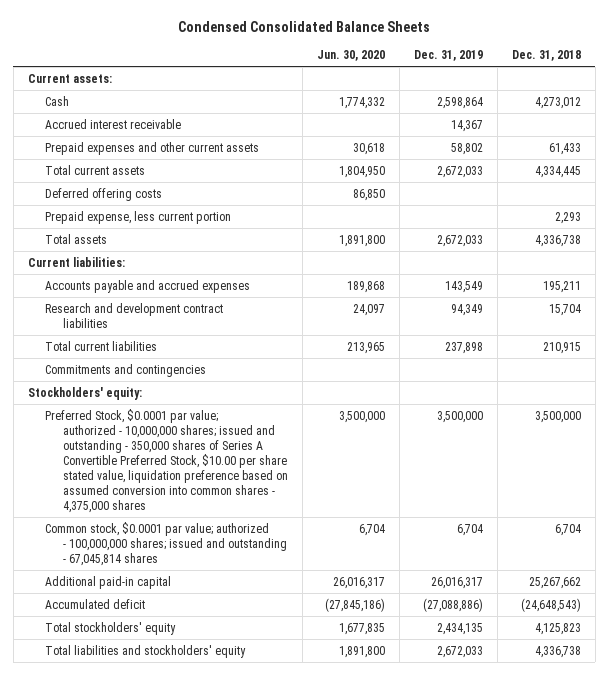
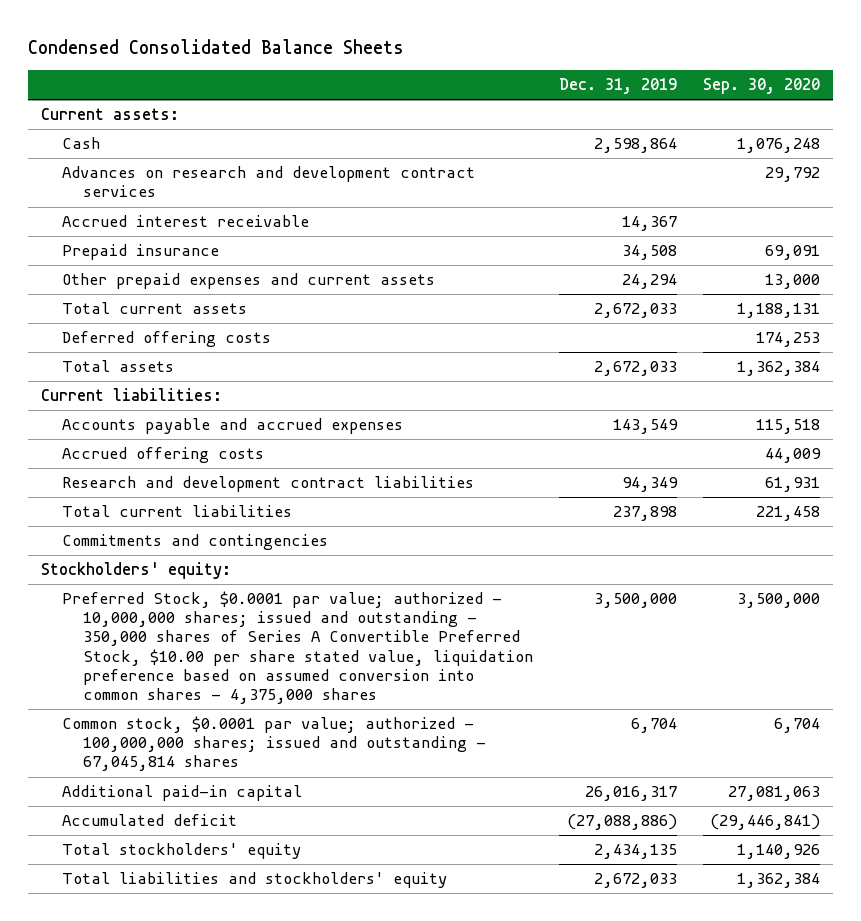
[316,50,385,62] Jun. 30, 2020 -> none
[511,50,581,62] Dec. 31, 2018 -> none
none -> [702,78,820,95] Sep. 30, 2020
none -> [61,166,475,198] Advances on research and development contract services
none -> [61,244,219,261] Prepaid insurance
[45,141,260,155] Prepaid expenses and other current assets -> [61,273,435,290] Other prepaid expenses and current assets
[450,142,483,155] 58,802 -> [621,274,677,290] 24,294
[45,210,232,224] Prepaid expense, less current portion -> none
none -> [61,447,264,464] Accrued offering costs

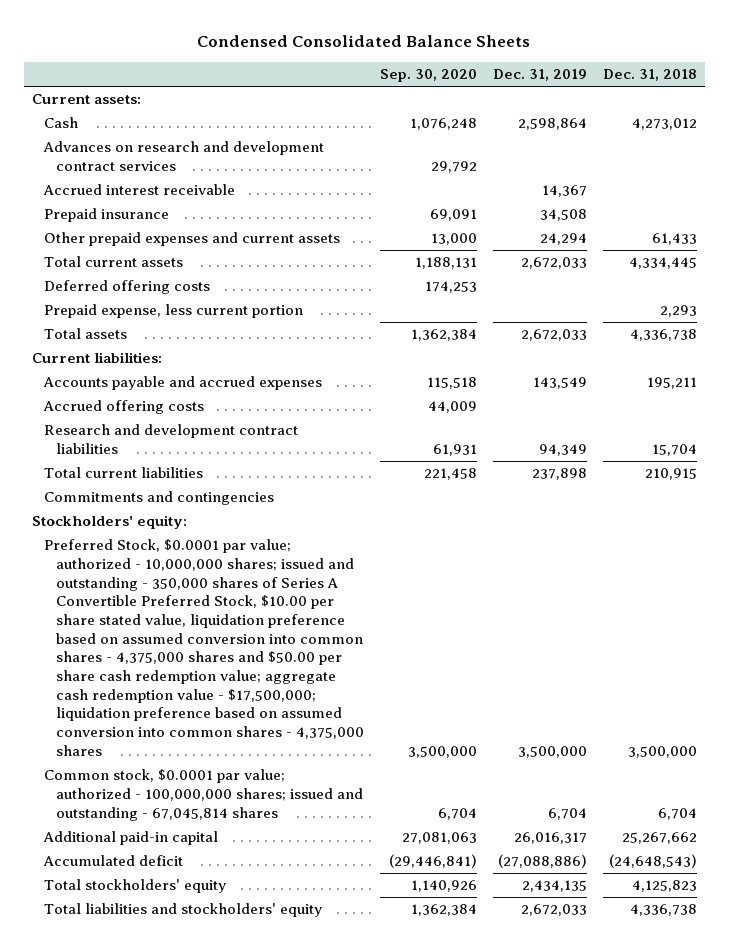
none -> [602,69,697,82] Dec. 31, 2018
none -> [43,304,303,319] Prepaid expense, less current portion
[61,591,533,704] Preferred Stock, $0.0001 par value; authorized - 10,000,000 shares; issued and outstanding - 350,000 shares of Series A Convertible Preferred Stock, $10.00 per share stated value, liquidation preference based on assumed conversion into common shares - 4,375,000 shares -> [43,539,365,756] Preferred Stock, $0.0001 par value; authorized - 10,000,000 shares; issued and outstanding - 350,000 shares of Series A Convertible Preferred Stock, $10.00 per share stated value, liquidation preference based on assumed conversion into common shares - 4,375,000 shares and $50.00 per share cash redemption value; aggregate cash redemption value - $17,500,000; liquidation preference based on assumed conversion into common shares - 4,375,000 shares

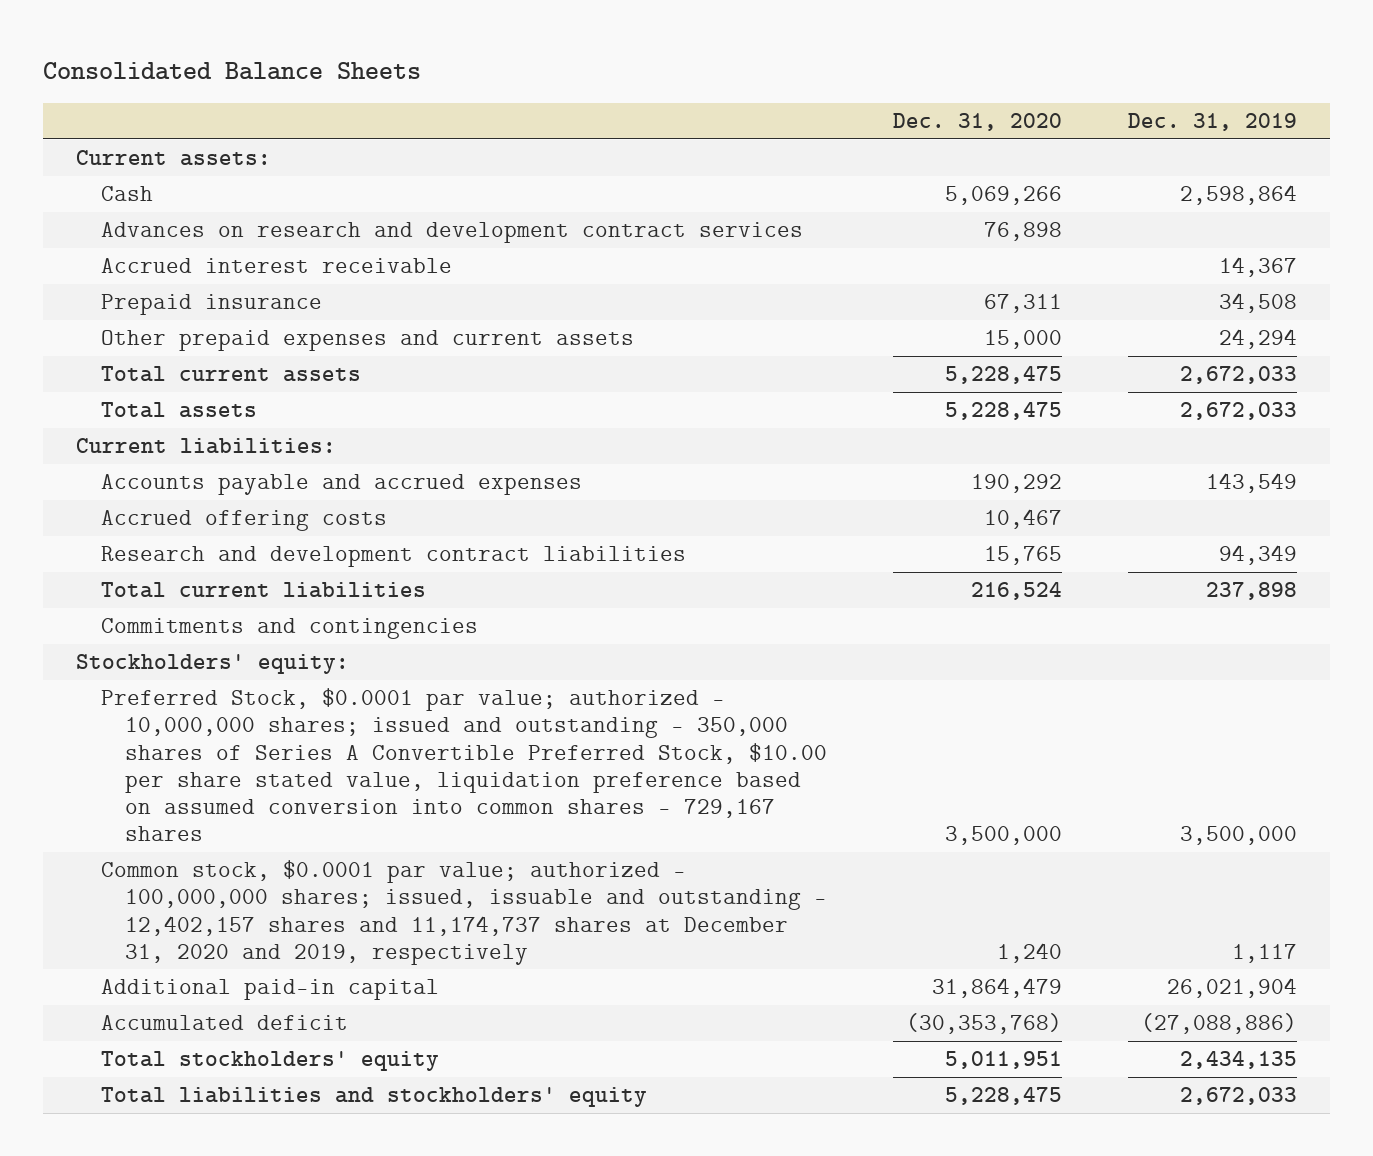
[197,35,531,48] Condensed Consolidated Balance Sheets -> [42,62,421,81] Consolidated Balance Sheets
[379,69,477,83] Sep. 30, 2020 -> none
[602,69,697,82] Dec. 31, 2018 -> none
none -> [893,113,1063,132] Dec. 31, 2020
[43,280,210,295] Deferred offering costs -> none
[43,304,303,319] Prepaid expense, less current portion -> none
[43,539,365,756] Preferred Stock, $0.0001 par value; authorized - 10,000,000 shares; issued and outstanding - 350,000 shares of Series A Convertible Preferred Stock, $10.00 per share stated value, liquidation preference based on assumed conversion into common shares - 4,375,000 shares and $50.00 per share cash redemption value; aggregate cash redemption value - $17,500,000; liquidation preference based on assumed conversion into common shares - 4,375,000 shares -> [100,687,828,842] Preferred Stock, $0.0001 par value; authorized - 10,000,000 shares; issued and outstanding - 350,000 shares of Series A Convertible Preferred Stock, $10.00 per share stated value, liquidation preference based on assumed conversion into common shares - 729,167 shares
[43,769,364,821] Common stock, $0.0001 par value; authorized - 100,000,000 shares; issued and outstanding - 67,045,814 shares -> [100,859,828,965] Common stock, $0.0001 par value; authorized - 100,000,000 shares; issued, issuable and outstanding - 12,402,157 shares and 11,174,737 shares at December 31, 2020 and 2019, respectively
[547,807,587,820] 6,704 -> [1232,943,1298,963] 1,117
[513,832,587,845] 26,016,317 -> [1167,977,1298,998] 26,021,904

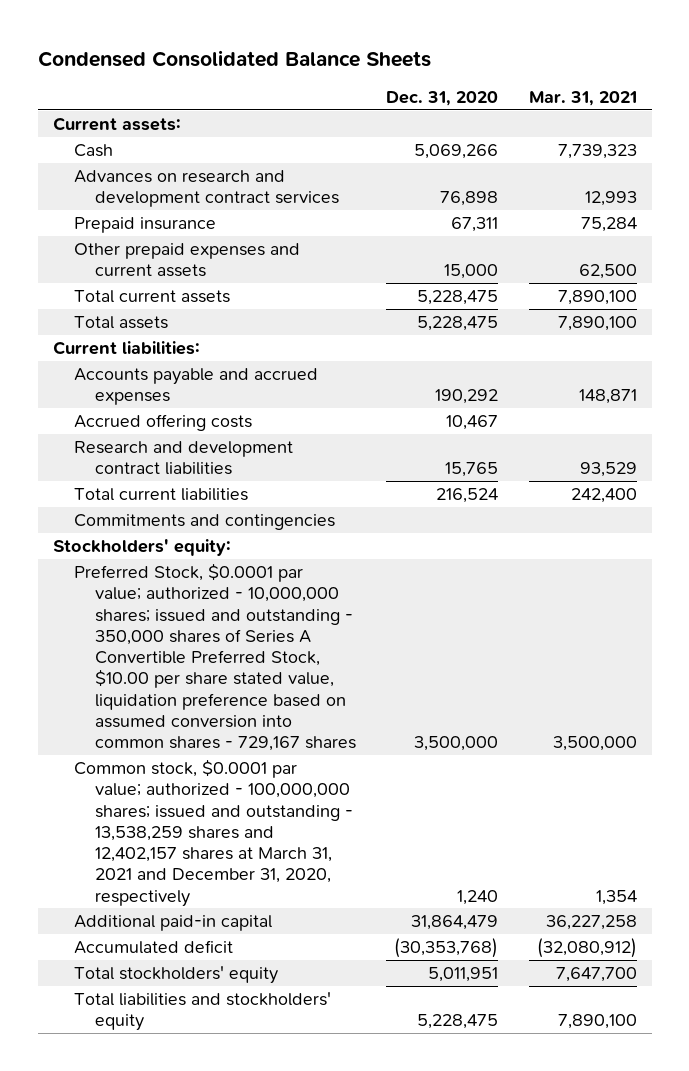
[42,62,421,81] Consolidated Balance Sheets -> [37,49,431,67] Condensed Consolidated Balance Sheets
[1128,113,1298,132] Dec. 31, 2019 -> none
none -> [528,90,637,106] Mar. 31, 2021
[100,257,452,273] Accrued interest receivable -> none
[100,859,828,965] Common stock, $0.0001 par value; authorized - 100,000,000 shares; issued, issuable and outstanding - 12,402,157 shares and 11,174,737 shares at December 31, 2020 and 2019, respectively -> [73,759,353,907] Common stock, $0.0001 par value; authorized - 100,000,000 shares; issued and outstanding - 13,538,259 shares and 12,402,157 shares at March 31, 2021 and December 31, 2020, respectively

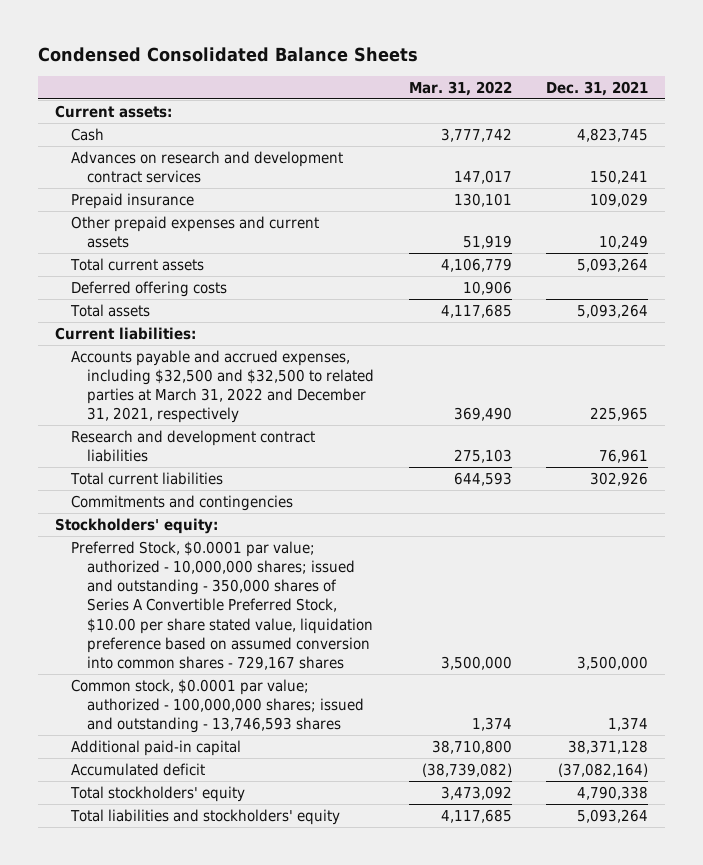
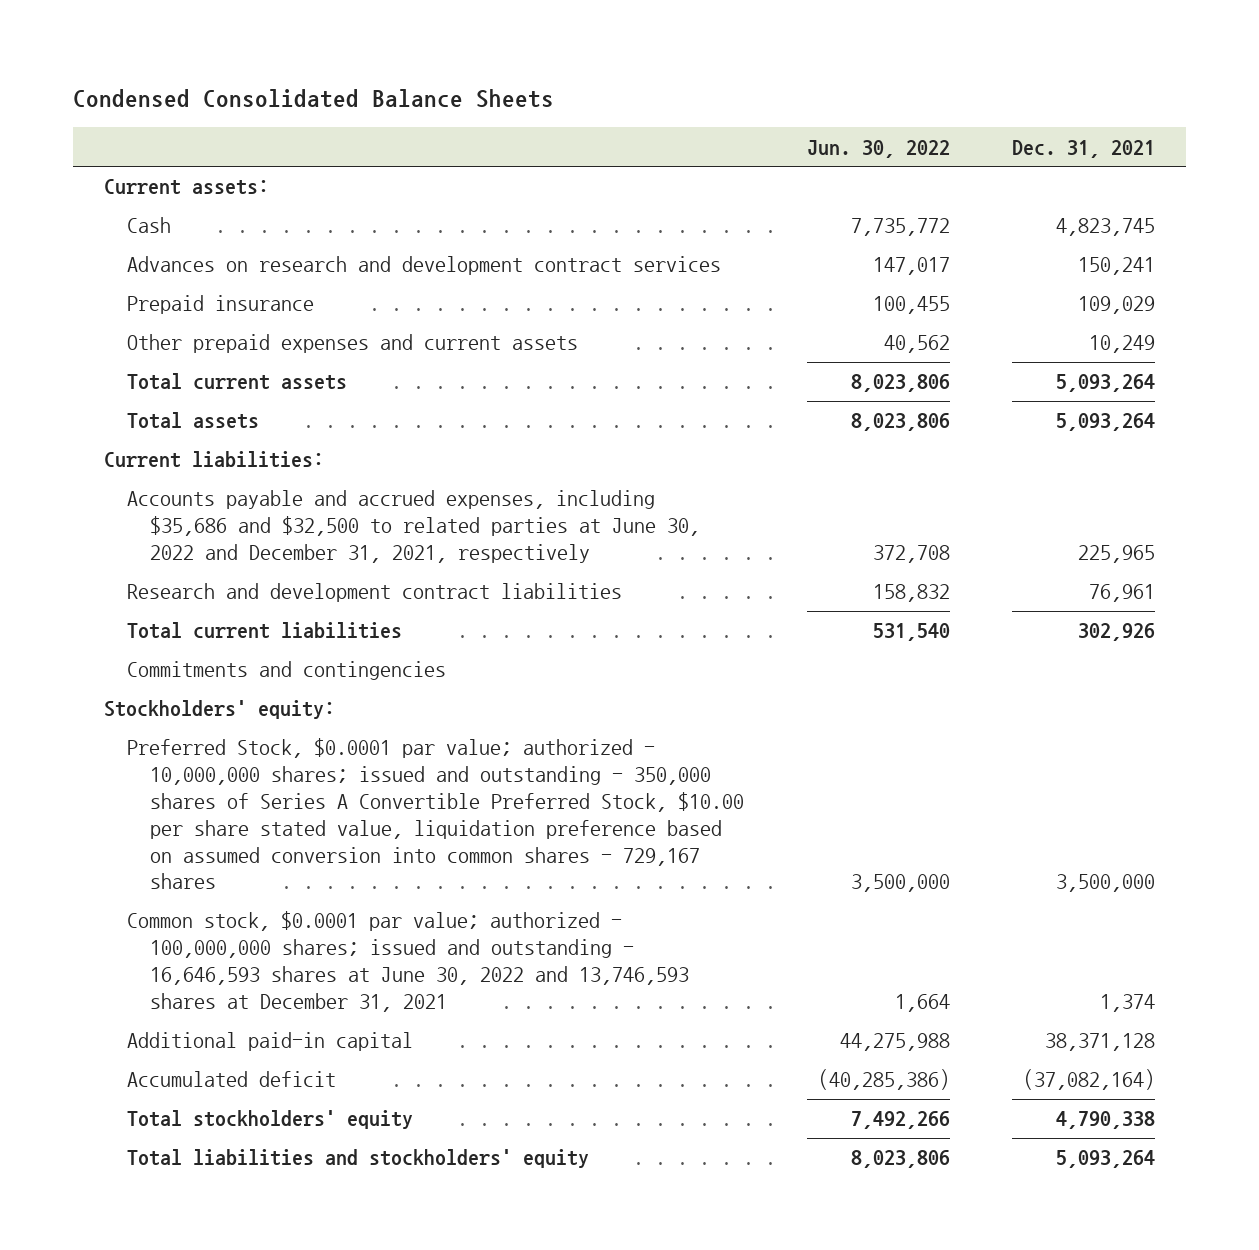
[408,80,512,96] Mar. 31, 2022 -> none
none -> [806,139,950,158] Jun. 30, 2022
[70,280,227,297] Deferred offering costs -> none
[70,349,374,424] Accounts payable and accrued expenses, including $32,500 and $32,500 to related parties at March 31, 2022 and December 31, 2021, respectively -> [127,490,701,564] Accounts payable and accrued expenses, including $35,686 and $32,500 to related parties at June 30, 2022 and December 31, 2021, respectively
[70,678,364,734] Common stock, $0.0001 par value; authorized - 100,000,000 shares; issued and outstanding - 13,746,593 shares -> [127,911,690,1012] Common stock, $0.0001 par value; authorized - 100,000,000 shares; issued and outstanding - 16,646,593 shares at June 30, 2022 and 13,746,593 shares at December 31, 2021

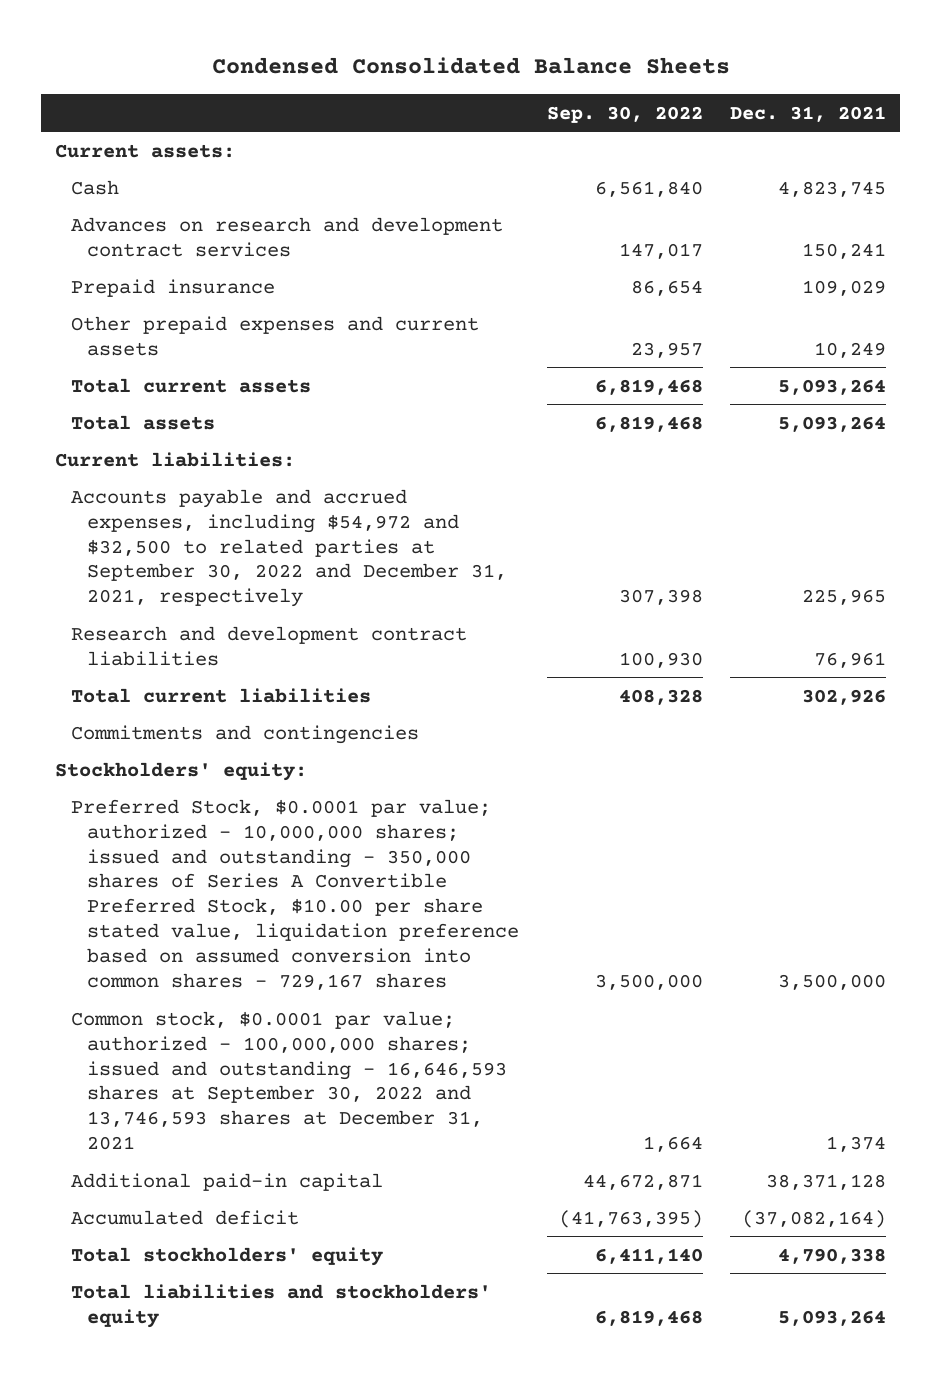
[806,139,950,158] Jun. 30, 2022 -> none
none -> [546,105,703,123] Sep. 30, 2022
[127,490,701,564] Accounts payable and accrued expenses, including $35,686 and $32,500 to related parties at June 30, 2022 and December 31, 2021, respectively -> [71,488,507,608] Accounts payable and accrued expenses, including $54,972 and $32,500 to related parties at September 30, 2022 and December 31, 2021, respectively
[127,911,690,1012] Common stock, $0.0001 par value; authorized - 100,000,000 shares; issued and outstanding - 16,646,593 shares at June 30, 2022 and 13,746,593 shares at December 31, 2021 -> [71,1010,507,1151] Common stock, $0.0001 par value; authorized - 100,000,000 shares; issued and outstanding - 16,646,593 shares at September 30, 2022 and 13,746,593 shares at December 31, 2021

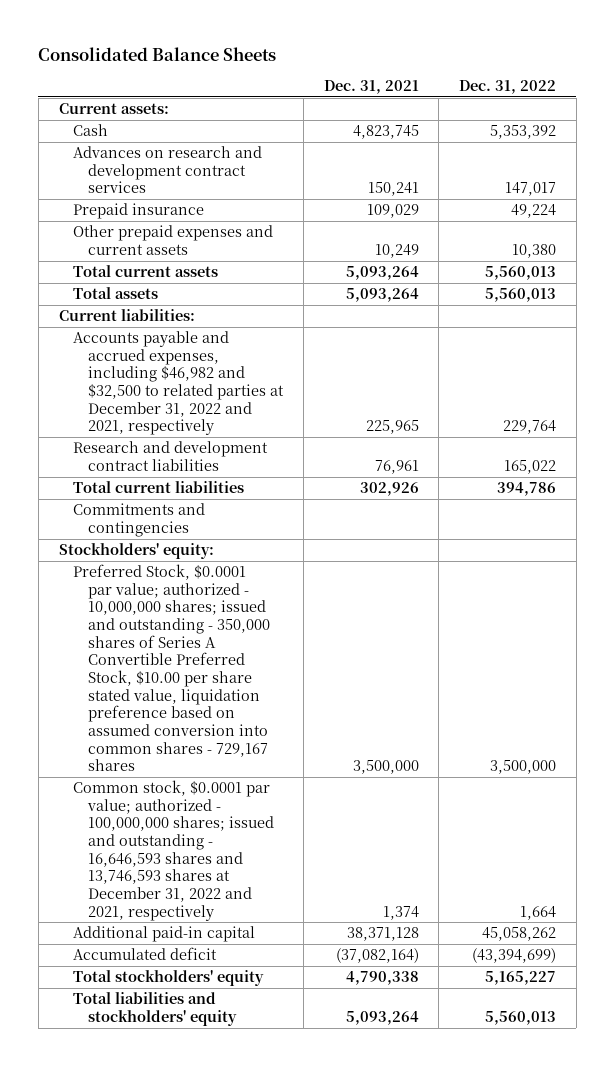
[211,57,730,75] Condensed Consolidated Balance Sheets -> [38,46,277,61] Consolidated Balance Sheets
[546,105,703,123] Sep. 30, 2022 -> none
none -> [459,80,557,95] Dec. 31, 2022
[71,488,507,608] Accounts payable and accrued expenses, including $54,972 and $32,500 to related parties at September 30, 2022 and December 31, 2021, respectively -> [73,331,285,436] Accounts payable and accrued expenses, including $46,982 and $32,500 to related parties at December 31, 2022 and 2021, respectively
[71,1010,507,1151] Common stock, $0.0001 par value; authorized - 100,000,000 shares; issued and outstanding - 16,646,593 shares at September 30, 2022 and 13,746,593 shares at December 31, 2021 -> [73,780,275,921] Common stock, $0.0001 par value; authorized - 100,000,000 shares; issued and outstanding - 16,646,593 shares and 13,746,593 shares at December 31, 2022 and 2021, respectively

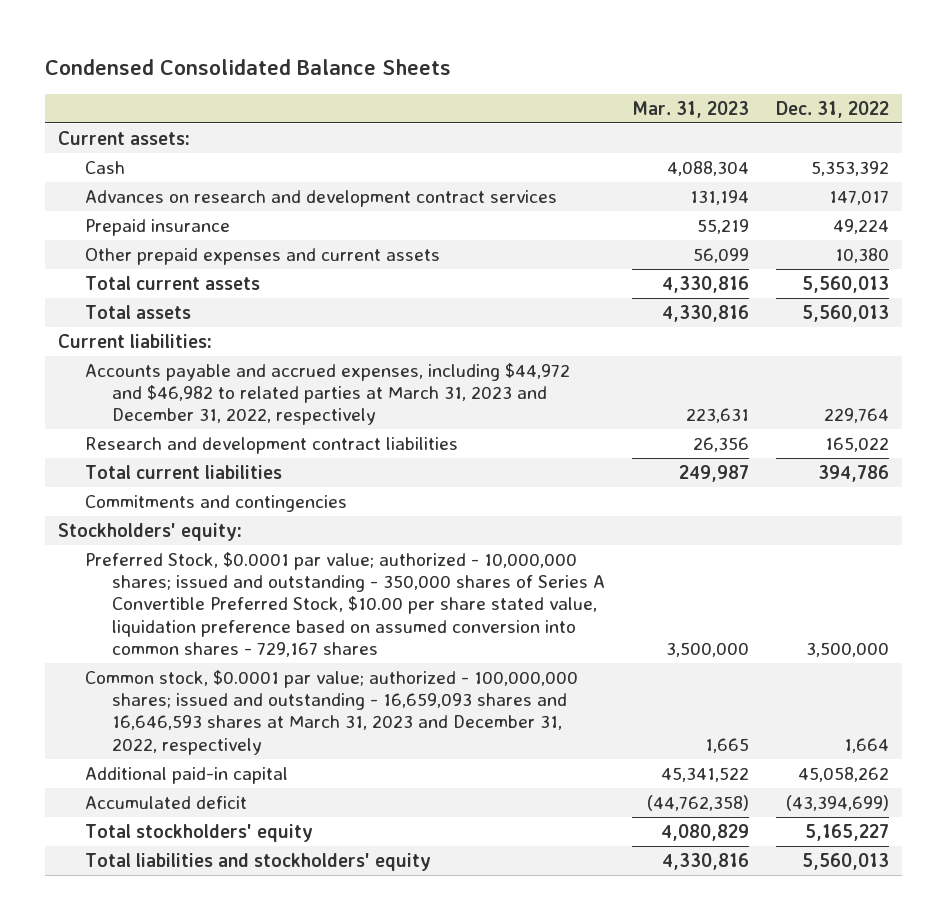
[38,46,277,61] Consolidated Balance Sheets -> [44,58,451,75] Condensed Consolidated Balance Sheets
[323,80,419,95] Dec. 31, 2021 -> none
none -> [632,100,750,118] Mar. 31, 2023
[73,331,285,436] Accounts payable and accrued expenses, including $46,982 and $32,500 to related parties at December 31, 2022 and 2021, respectively -> [85,362,571,426] Accounts payable and accrued expenses, including $44,972 and $46,982 to related parties at March 31, 2023 and December 31, 2022, respectively
[73,780,275,921] Common stock, $0.0001 par value; authorized - 100,000,000 shares; issued and outstanding - 16,646,593 shares and 13,746,593 shares at December 31, 2022 and 2021, respectively -> [85,669,579,755] Common stock, $0.0001 par value; authorized - 100,000,000 shares; issued and outstanding - 16,659,093 shares and 16,646,593 shares at March 31, 2023 and December 31, 2022, respectively

